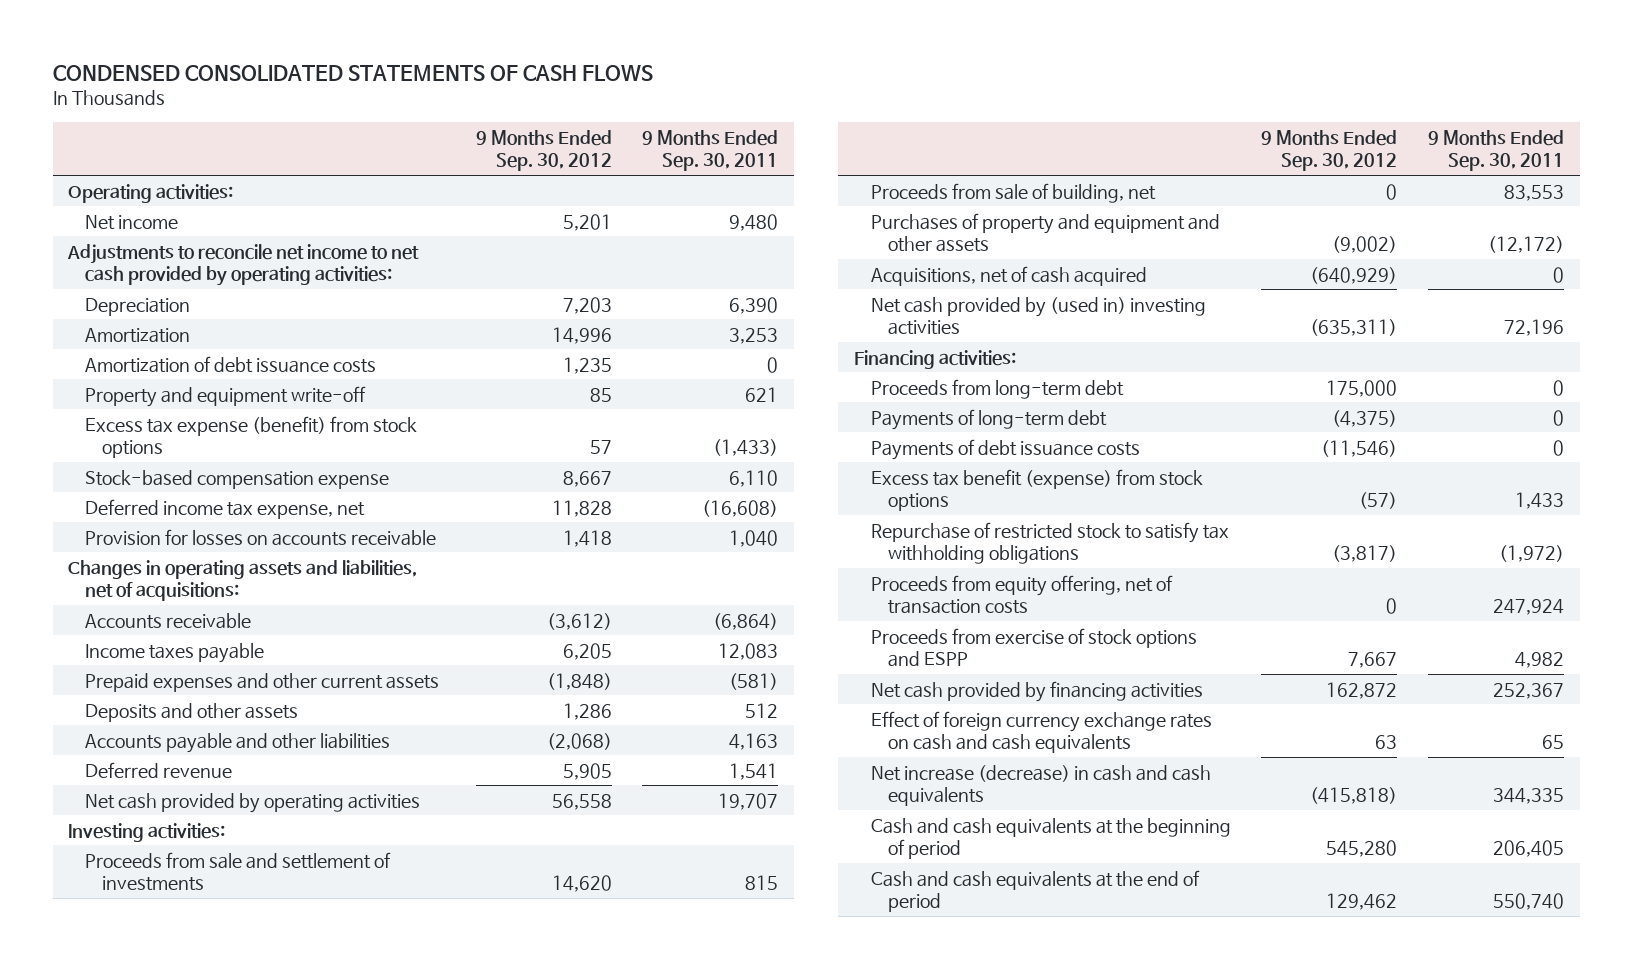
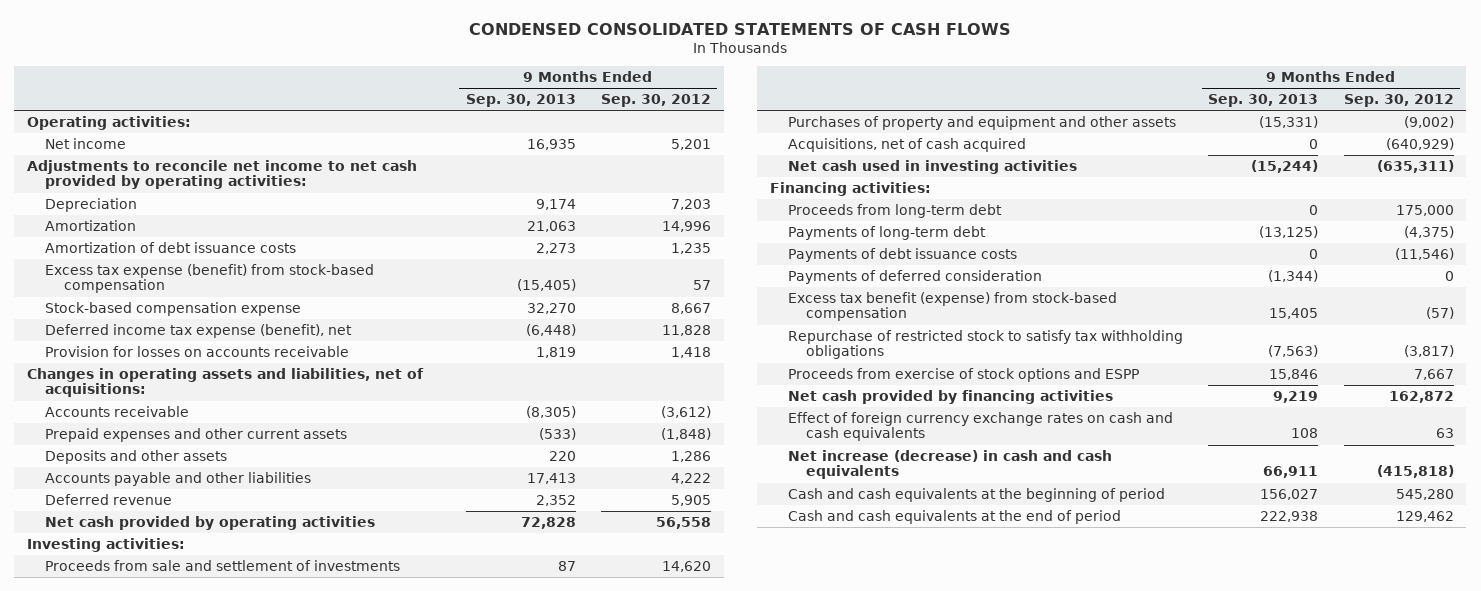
[642,129,779,172] 9 Months Ended Sep. 30, 2011 -> none
none -> [465,94,576,108] Sep. 30, 2013
[84,385,366,407] Property and equipment write-off -> none
[84,415,417,459] Excess tax expense (benefit) from stock options -> [45,263,375,294] Excess tax expense (benefit) from stock-based compensation
[84,498,365,519] Deferred income tax expense, net -> [45,323,353,338] Deferred income tax expense (benefit), net
[84,642,264,663] Income taxes payable -> none
[546,732,612,750] (2,068) -> [670,472,711,484] 4,222
[870,182,1156,203] Proceeds from sale of building, net -> none
[870,296,1206,336] Net cash provided by (used in) investing activities -> [787,159,1077,174] Net cash used in investing activities
none -> [787,269,1042,284] Payments of deferred consideration
[870,468,1203,512] Excess tax benefit (expense) from stock options -> [787,291,1117,322] Excess tax benefit (expense) from stock-based compensation
[870,574,1173,615] Proceeds from equity offering, net of transaction costs -> none

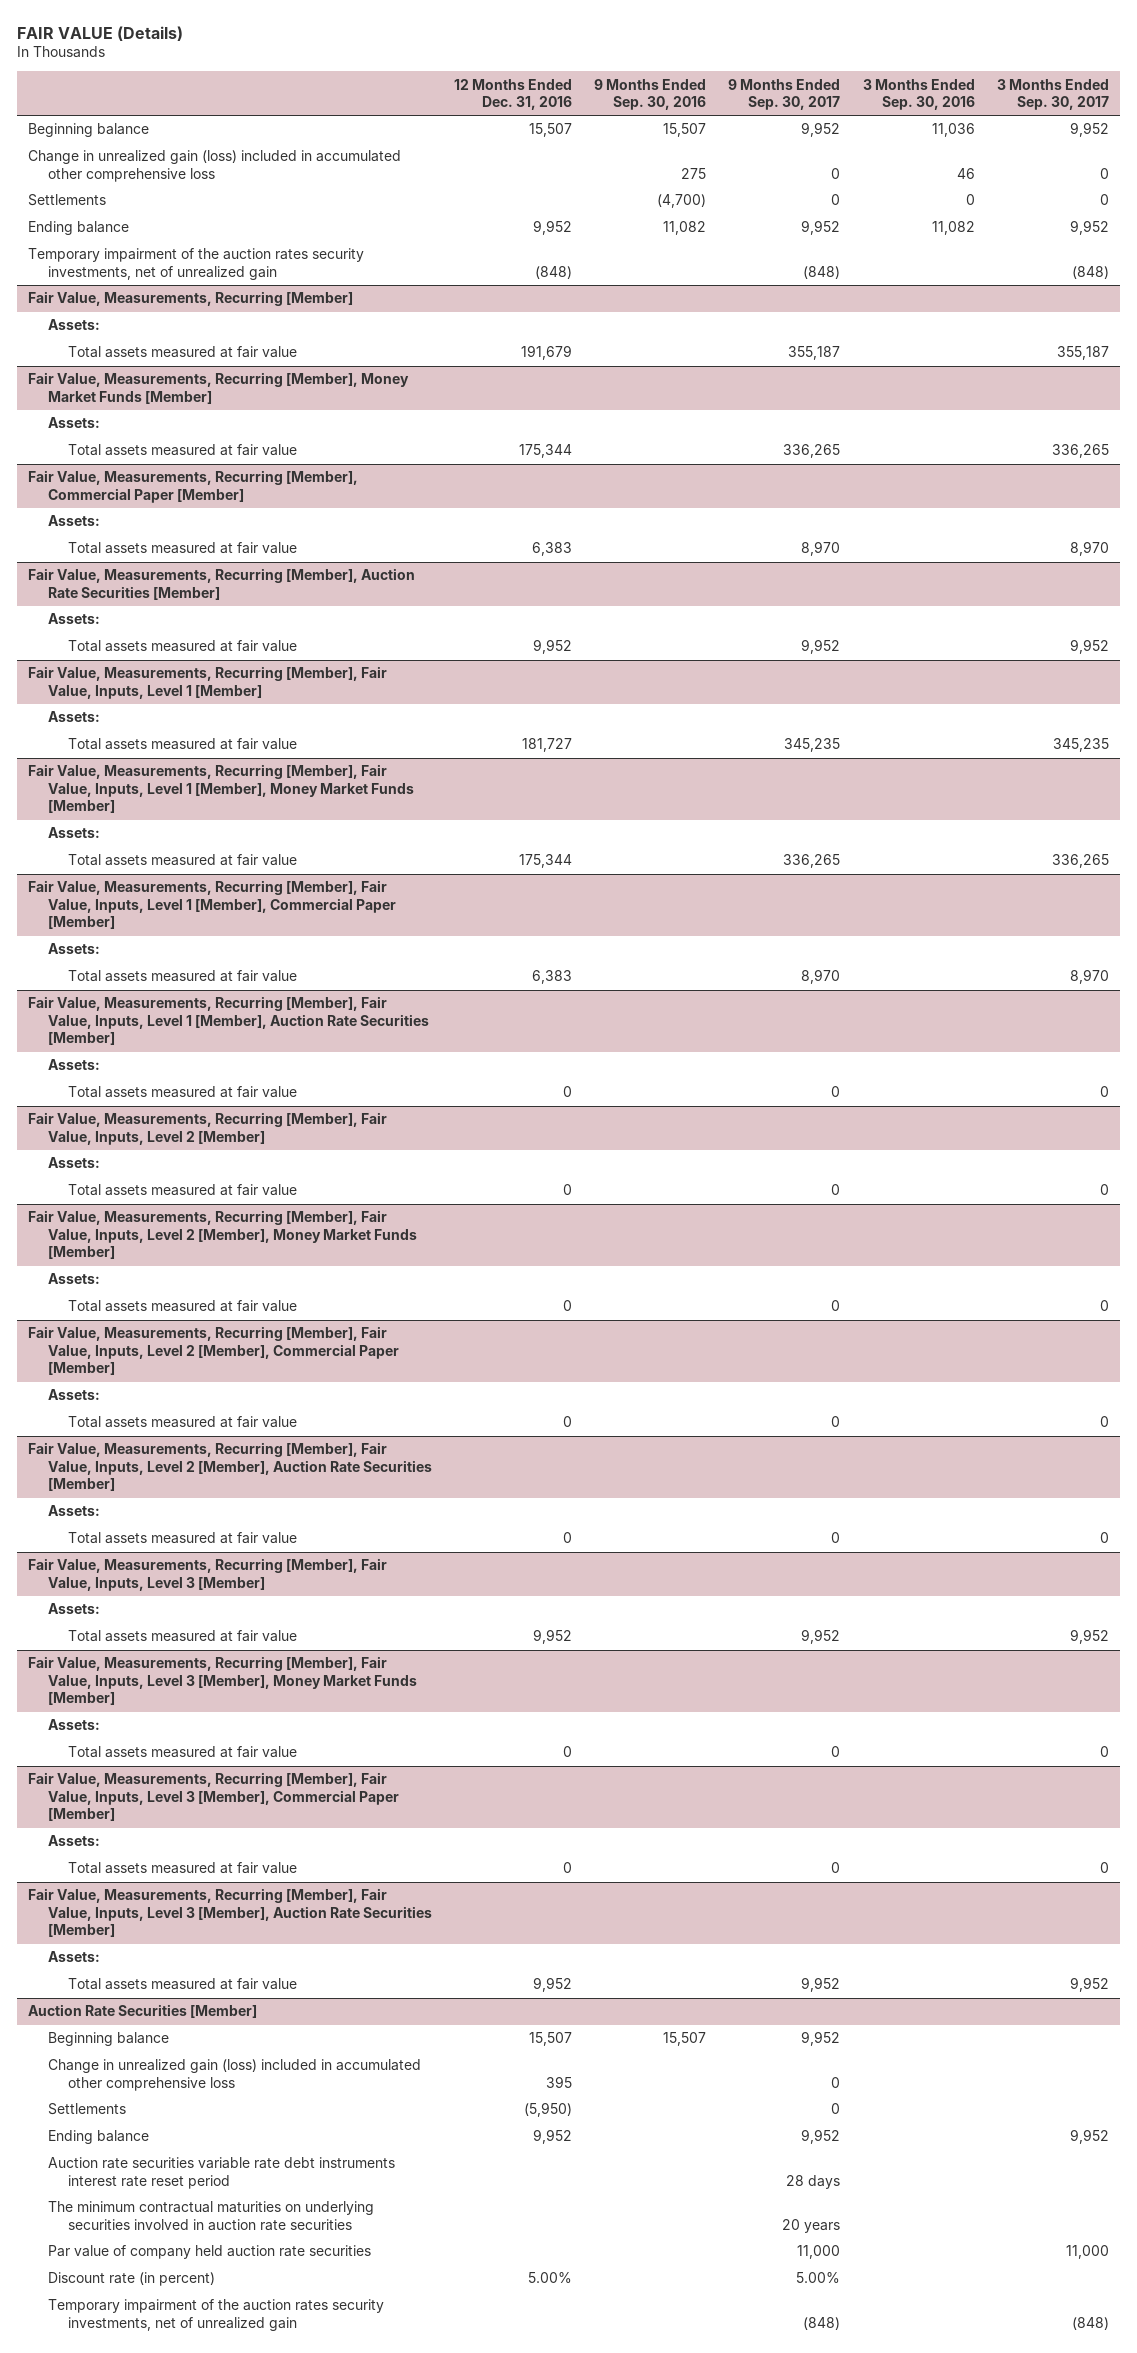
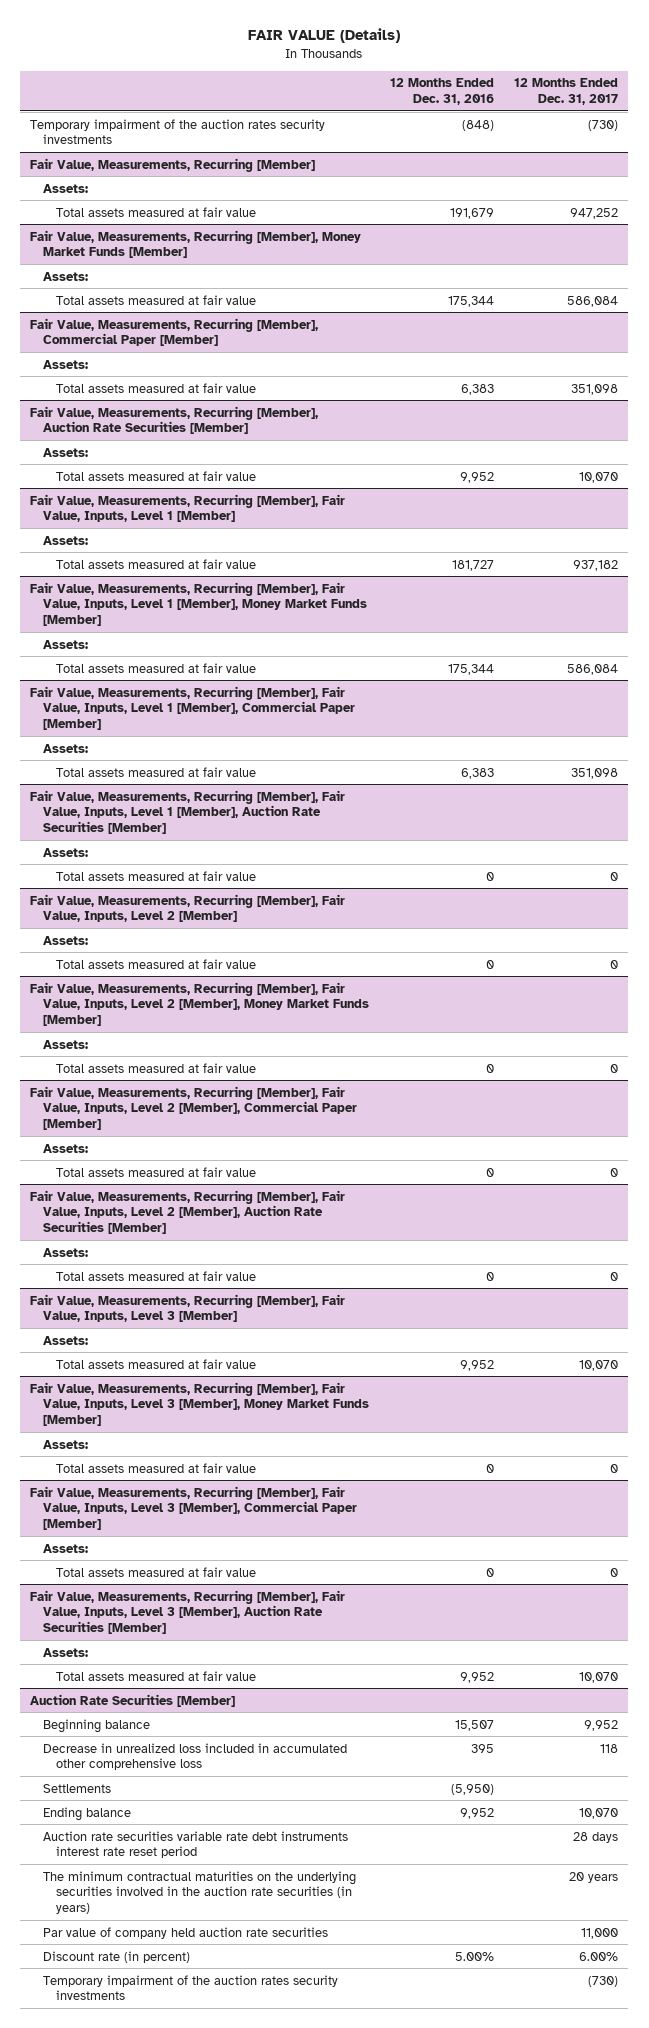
[594,78,707,111] 9 Months Ended Sep. 30, 2016 -> none
[728,78,841,111] 9 Months Ended Sep. 30, 2017 -> none
[862,78,975,111] 3 Months Ended Sep. 30, 2016 -> none
[996,78,1109,111] 3 Months Ended Sep. 30, 2017 -> none
none -> [514,78,619,106] 12 Months Ended Dec. 31, 2017
[28,123,150,138] Beginning balance -> none
[28,150,402,182] Change in unrealized gain (loss) included in accumulated other comprehensive loss -> none
[28,194,107,207] Settlements -> none
[28,221,130,236] Ending balance -> none
[28,248,365,280] Temporary impairment of the auction rates security investments, net of unrealized gain -> [30,118,326,145] Temporary impairment of the auction rates security investments
[47,2059,421,2091] Change in unrealized gain (loss) included in accumulated other comprehensive loss -> [43,1742,348,1771] Decrease in unrealized loss included in accumulated other comprehensive loss
[47,2201,374,2231] The minimum contractual maturities on underlying securities involved in auction rate securities -> [43,1870,357,1915] The minimum contractual maturities on the underlying securities involved in the auction rate securities (in years)
[47,2299,384,2331] Temporary impairment of the auction rates security investments, net of unrealized gain -> [43,1974,339,2001] Temporary impairment of the auction rates security investments

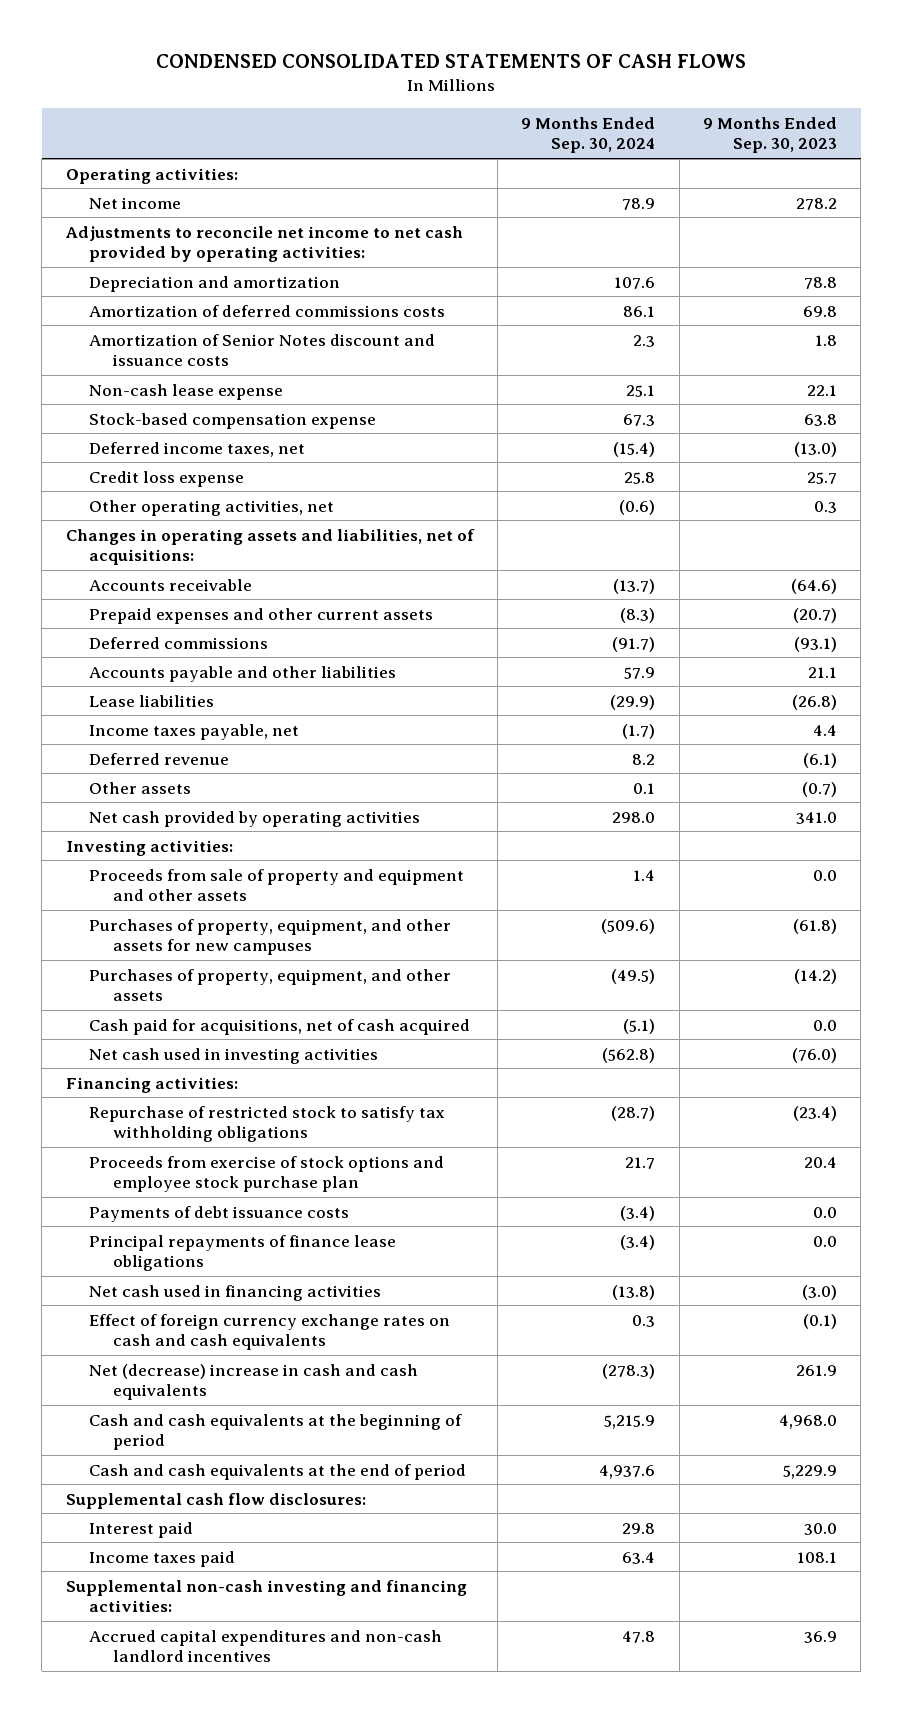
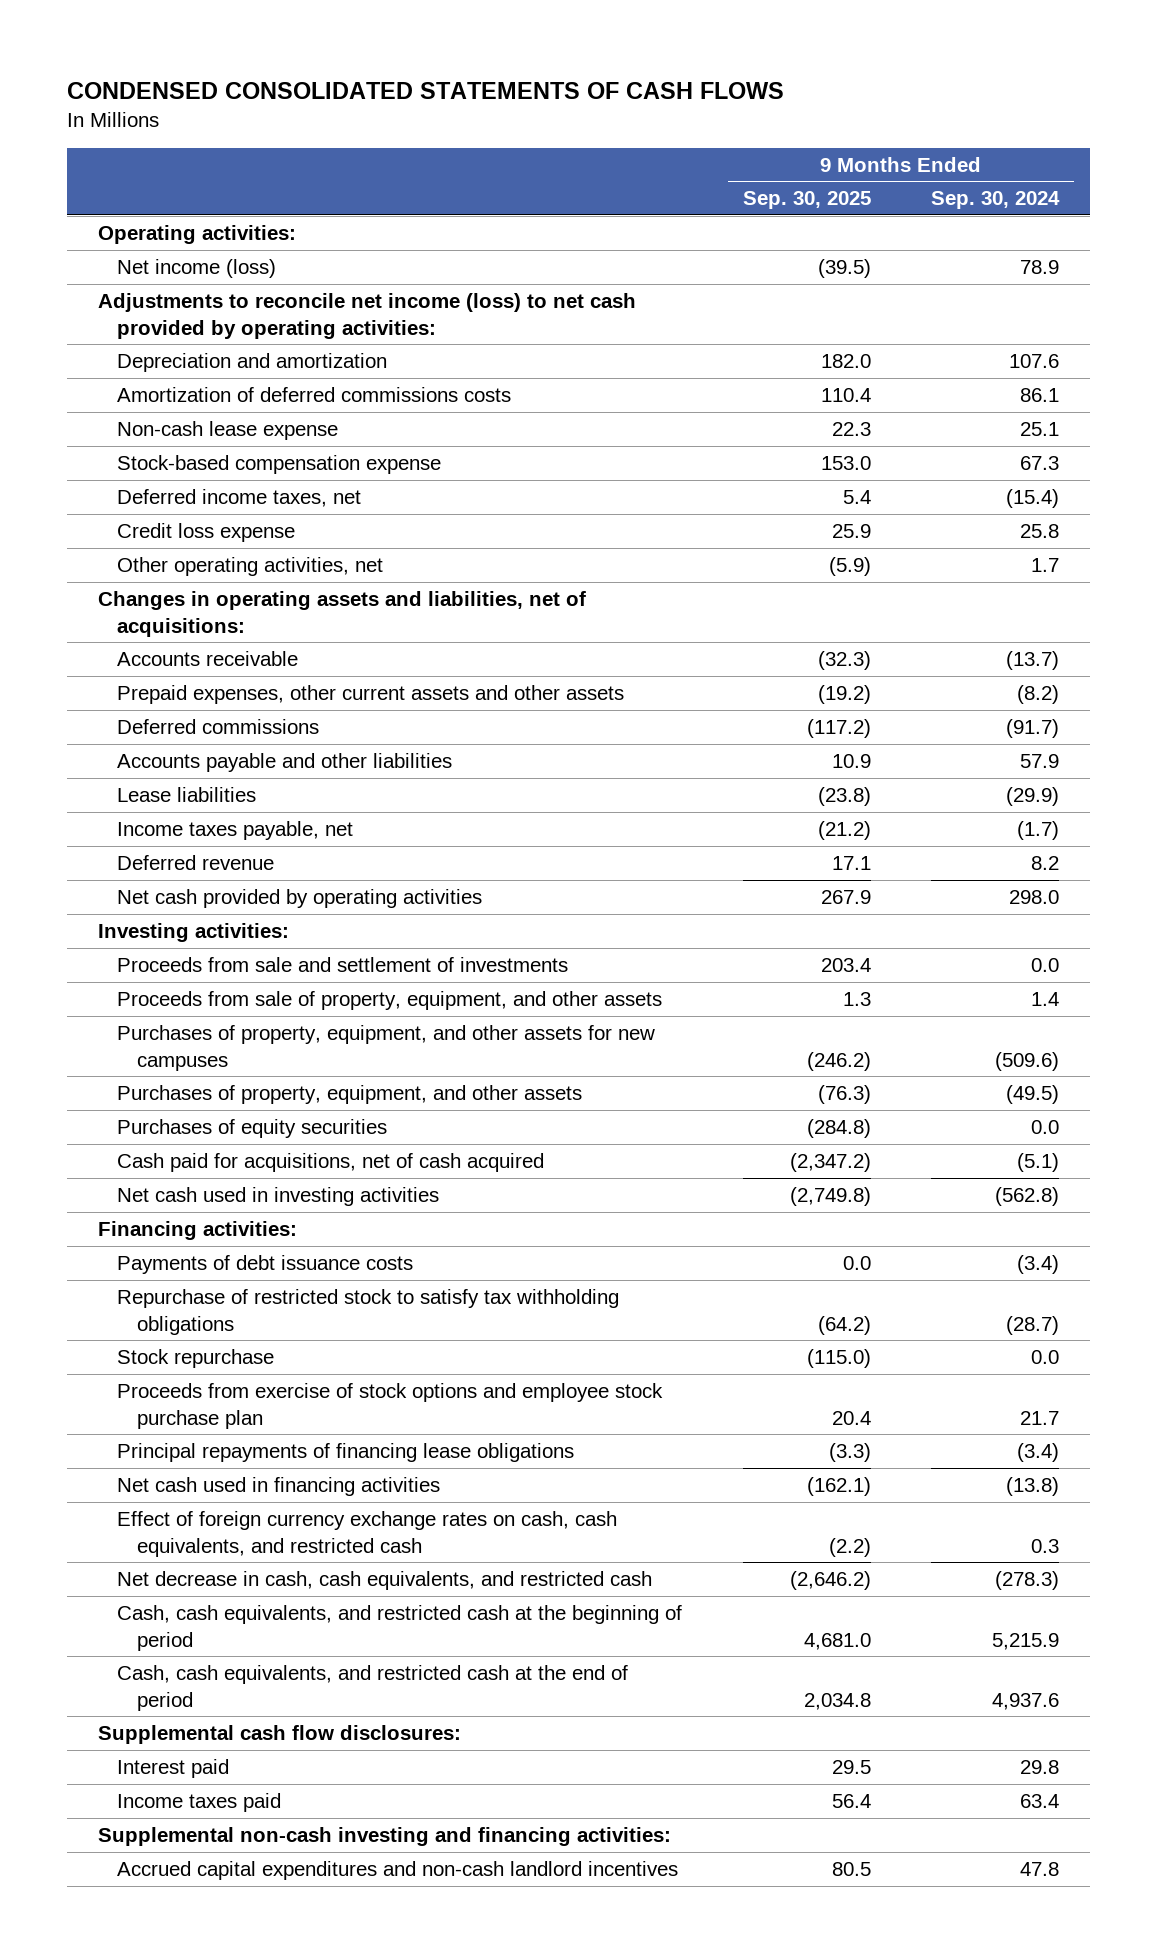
[702,116,837,154] 9 Months Ended Sep. 30, 2023 -> none
none -> [742,191,871,210] Sep. 30, 2025
[89,196,182,209] Net income -> [117,258,277,278] Net income (loss)
[64,225,463,262] Adjustments to reconcile net income to net cash provided by operating activities: -> [97,292,636,339] Adjustments to reconcile net income (loss) to net cash provided by operating activities:
[89,333,436,366] Amortization of Senior Notes discount and issuance costs -> none
[619,499,656,515] (0.6) -> [1031,557,1060,572] 1.7
[89,607,434,624] Prepaid expenses and other current assets -> [117,684,625,704] Prepaid expenses, other current assets and other assets
[620,607,656,623] (8.3) -> [1017,684,1060,704] (8.2)
[89,781,192,794] Other assets -> none
none -> [117,956,569,972] Proceeds from sale and settlement of investments
[89,868,465,901] Proceeds from sale of property and equipment and other assets -> [117,990,663,1010] Proceeds from sale of property, equipment, and other assets
none -> [117,1118,388,1138] Purchases of equity securities
[89,1205,350,1222] Payments of debt issuance costs -> [117,1254,414,1274] Payments of debt issuance costs
none -> [117,1348,275,1368] Stock repurchase
[89,1234,397,1271] Principal repayments of finance lease obligations -> [117,1442,575,1462] Principal repayments of financing lease obligations
[89,1313,451,1350] Effect of foreign currency exchange rates on cash and cash equivalents -> [117,1510,618,1557] Effect of foreign currency exchange rates on cash, cash equivalents, and restricted cash
[89,1363,419,1400] Net (decrease) increase in cash and cash equivalents -> [117,1570,653,1590] Net decrease in cash, cash equivalents, and restricted cash
[89,1413,463,1450] Cash and cash equivalents at the beginning of period -> [117,1604,683,1651] Cash, cash equivalents, and restricted cash at the beginning of period
[89,1463,467,1480] Cash and cash equivalents at the end of period -> [117,1664,629,1711] Cash, cash equivalents, and restricted cash at the end of period

